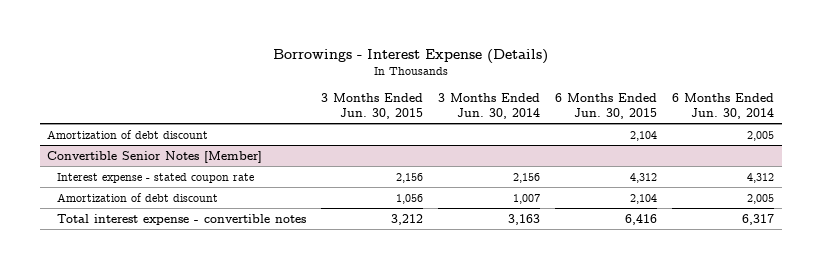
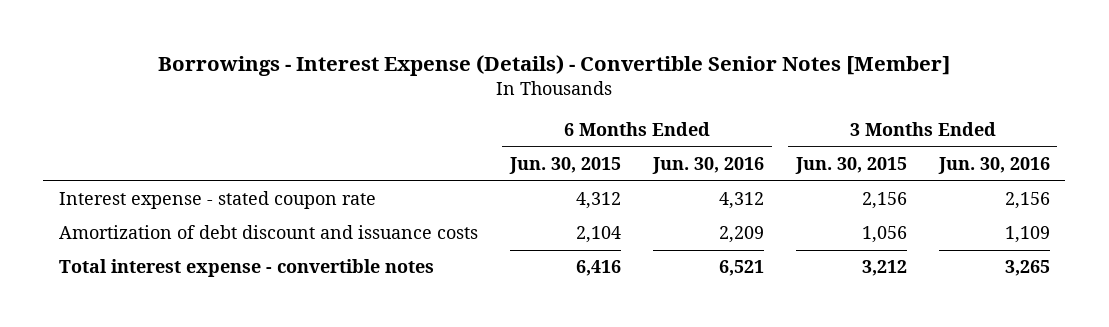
[272,48,548,64] Borrowings - Interest Expense (Details) -> [158,55,951,77] Borrowings - Interest Expense (Details) - Convertible Senior Notes [Member]
[438,93,541,120] 3 Months Ended Jun. 30, 2014 -> none
[672,93,775,120] 6 Months Ended Jun. 30, 2014 -> none
none -> [651,157,764,175] Jun. 30, 2016
none -> [937,157,1050,175] Jun. 30, 2016
[47,129,209,139] Amortization of debt discount -> none
[47,150,263,163] Convertible Senior Notes [Member] -> none
[57,192,219,202] Amortization of debt discount -> [59,225,479,240] Amortization of debt discount and issuance costs

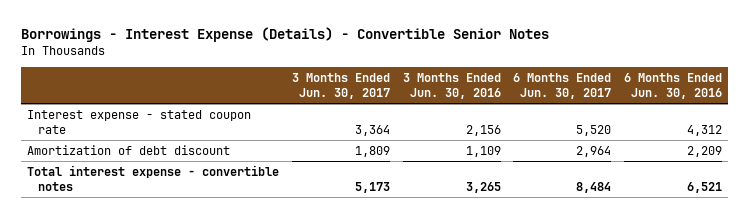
[158,55,951,77] Borrowings - Interest Expense (Details) - Convertible Senior Notes [Member] -> [21,27,550,43] Borrowings - Interest Expense (Details) - Convertible Senior Notes
[509,157,622,175] Jun. 30, 2015 -> none
[794,157,907,175] Jun. 30, 2015 -> none
none -> [292,73,391,100] 3 Months Ended Jun. 30, 2017
none -> [513,73,612,100] 6 Months Ended Jun. 30, 2017
[59,225,479,240] Amortization of debt discount and issuance costs -> [27,144,231,155] Amortization of debt discount

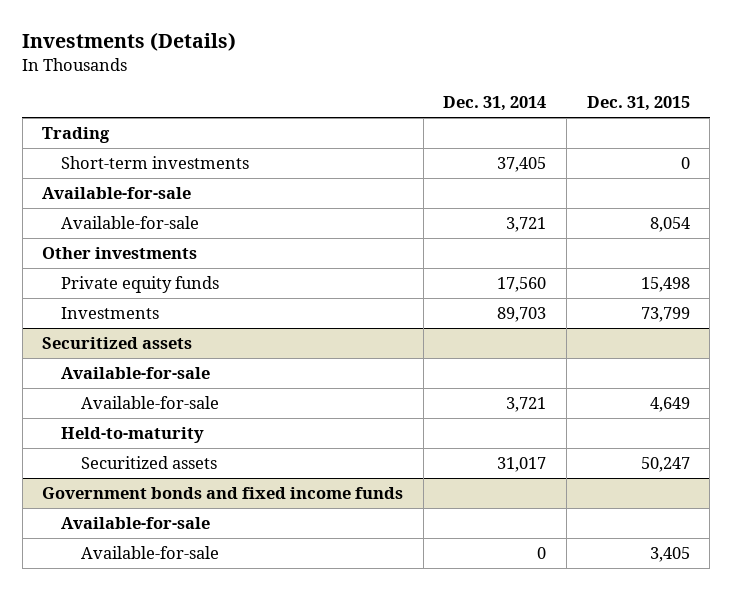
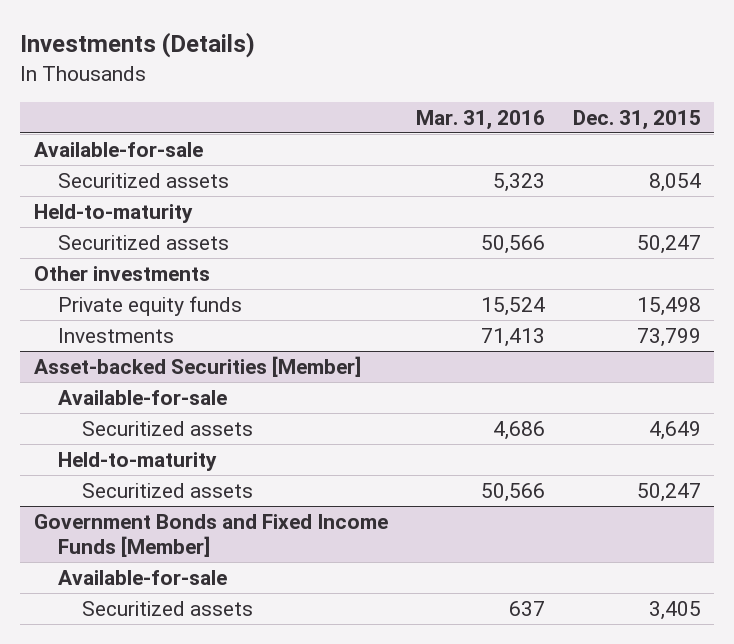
[443,96,547,112] Dec. 31, 2014 -> none
none -> [415,109,545,130] Mar. 31, 2016
[42,126,111,143] Trading -> none
[61,155,250,169] Short-term investments -> none
[61,215,200,229] Available-for-sale -> [57,172,229,188] Securitized assets
none -> [33,203,193,223] Held-to-maturity
none -> [57,234,229,250] Securitized assets
[42,336,193,349] Securitized assets -> [33,355,361,377] Asset-backed Securities [Member]
[80,395,219,409] Available-for-sale -> [82,420,254,436] Securitized assets
[42,486,404,499] Government bonds and fixed income funds -> [33,513,388,558] Government Bonds and Fixed Income Funds [Member]
[80,545,219,559] Available-for-sale -> [82,600,254,616] Securitized assets

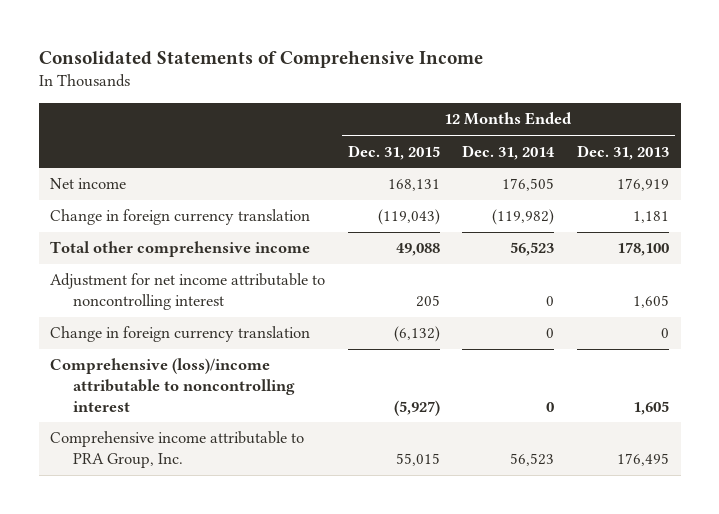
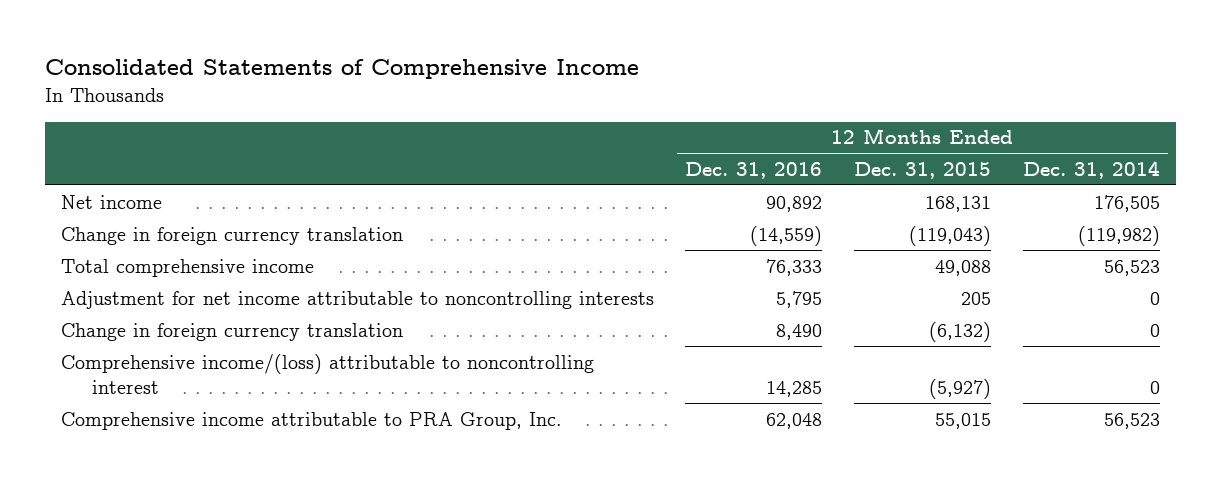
[577,144,670,160] Dec. 31, 2013 -> none
none -> [685,161,823,179] Dec. 31, 2016
[49,241,310,258] Total other comprehensive income -> [60,258,314,277] Total comprehensive income
[49,273,325,311] Adjustment for net income attributable to noncontrolling interest -> [60,290,654,309] Adjustment for net income attributable to noncontrolling interests
[49,358,296,412] Comprehensive (loss)/income attributable to noncontrolling interest -> [60,353,594,394] Comprehensive income/(loss) attributable to noncontrolling interest

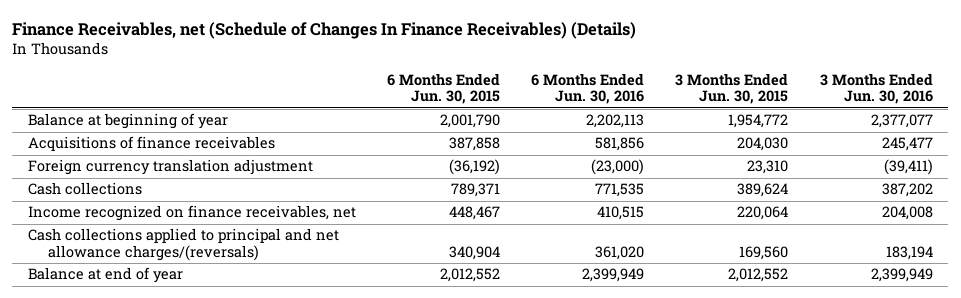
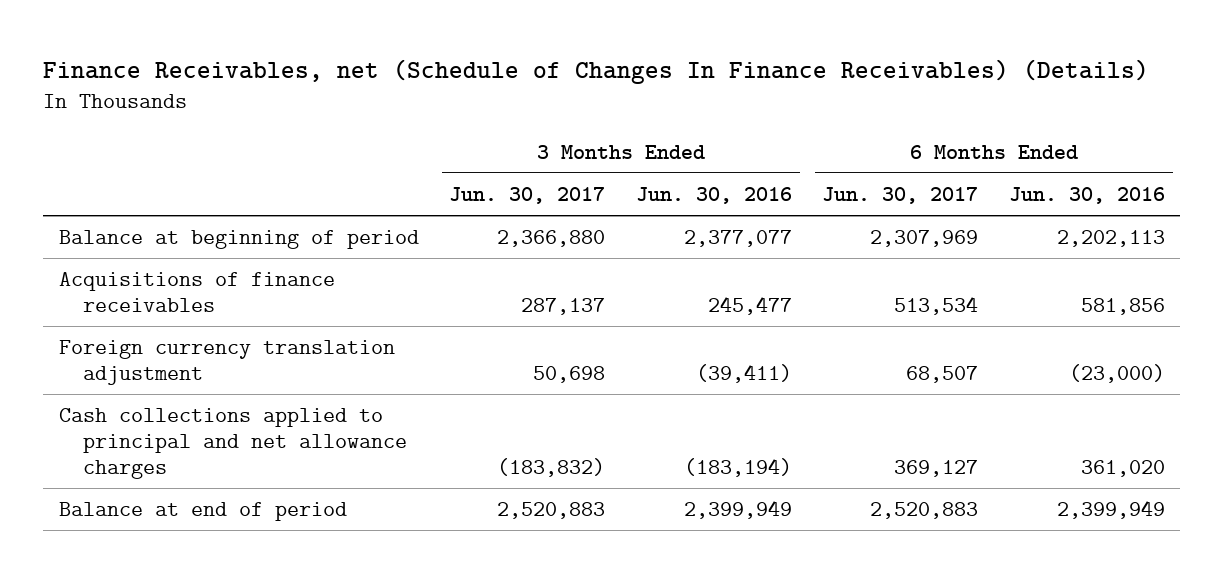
[387,72,501,105] 6 Months Ended Jun. 30, 2015 -> none
[675,72,789,105] 3 Months Ended Jun. 30, 2015 -> none
none -> [449,186,606,204] Jun. 30, 2017
none -> [822,186,979,204] Jun. 30, 2017
[27,113,228,130] Balance at beginning of year -> [58,229,419,249] Balance at beginning of period
[27,182,142,196] Cash collections -> none
[27,205,356,222] Income recognized on finance receivables, net -> none
[27,228,339,262] Cash collections applied to principal and net allowance charges/(reversals) -> [58,407,408,479] Cash collections applied to principal and net allowance charges
[885,246,933,261] 183,194 -> [683,457,792,477] (183,194)
[27,267,183,284] Balance at end of year -> [58,501,347,521] Balance at end of period

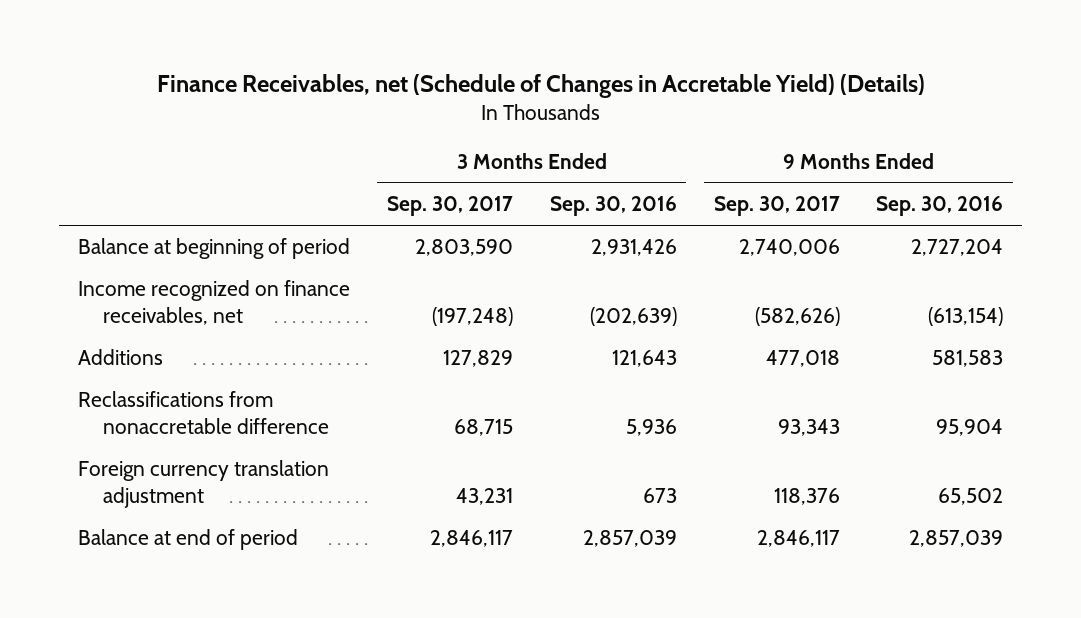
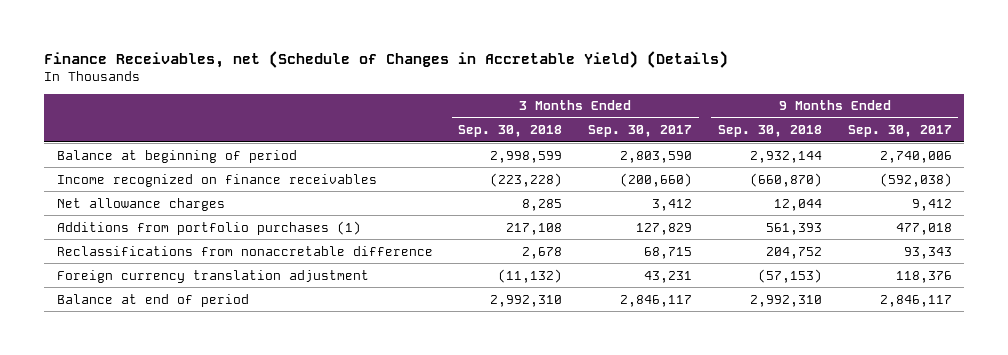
[549,196,677,217] Sep. 30, 2016 -> none
[876,196,1004,217] Sep. 30, 2016 -> none
none -> [458,125,563,138] Sep. 30, 2018
none -> [717,125,822,138] Sep. 30, 2018
[77,280,350,325] Income recognized on finance receivables, net -> [56,173,377,187] Income recognized on finance receivables
[431,306,513,326] (197,248) -> [620,172,693,187] (200,660)
[754,306,840,326] (582,626) -> [879,172,952,187] (592,038)
none -> [56,197,225,211] Net allowance charges
[77,349,163,366] Additions -> [56,220,361,235] Additions from portfolio purchases (1)

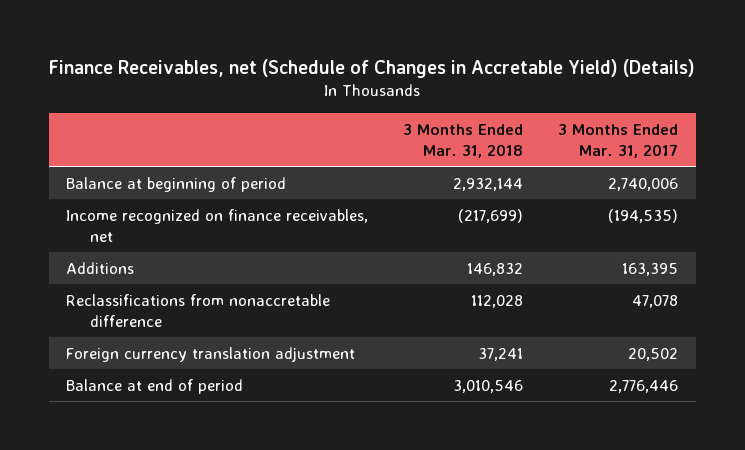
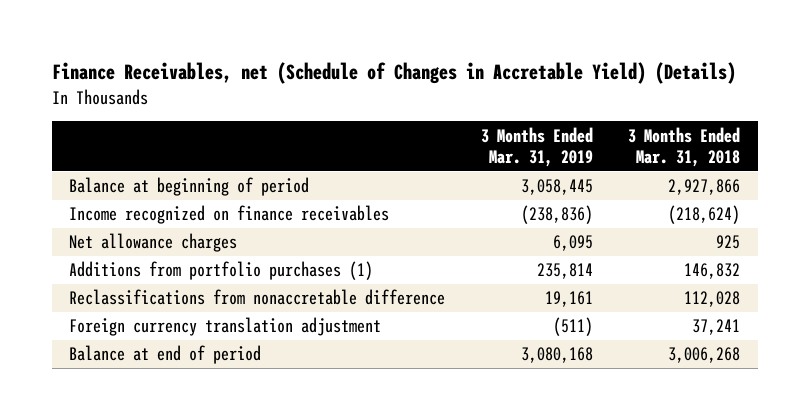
[558,123,679,158] 3 Months Ended Mar. 31, 2017 -> none
none -> [480,126,593,167] 3 Months Ended Mar. 31, 2019
[453,177,524,191] 2,932,144 -> [668,179,741,196] 2,927,866
[66,208,369,242] Income recognized on finance receivables, net -> [69,205,390,225] Income recognized on finance receivables
[458,208,524,223] (217,699) -> [668,205,741,225] (218,624)
none -> [69,233,238,253] Net allowance charges
[66,261,135,274] Additions -> [69,261,374,281] Additions from portfolio purchases (1)
[453,379,524,393] 3,010,546 -> [668,347,741,364] 3,006,268

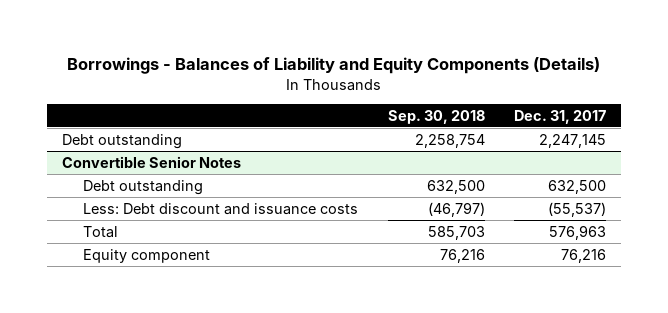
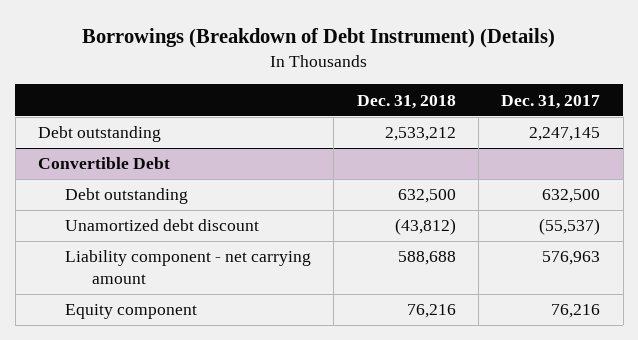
[66,56,600,74] Borrowings - Balances of Liability and Equity Components (Details) -> [82,27,556,48] Borrowings (Breakdown of Debt Instrument) (Details)
[387,109,485,124] Sep. 30, 2018 -> none
none -> [356,94,456,109] Dec. 31, 2018
[61,155,241,168] Convertible Senior Notes -> [38,157,171,170] Convertible Debt
[83,202,359,215] Less: Debt discount and issuance costs -> [65,219,260,232] Unamortized debt discount
[83,225,119,238] Total -> [65,250,312,284] Liability component - net carrying amount

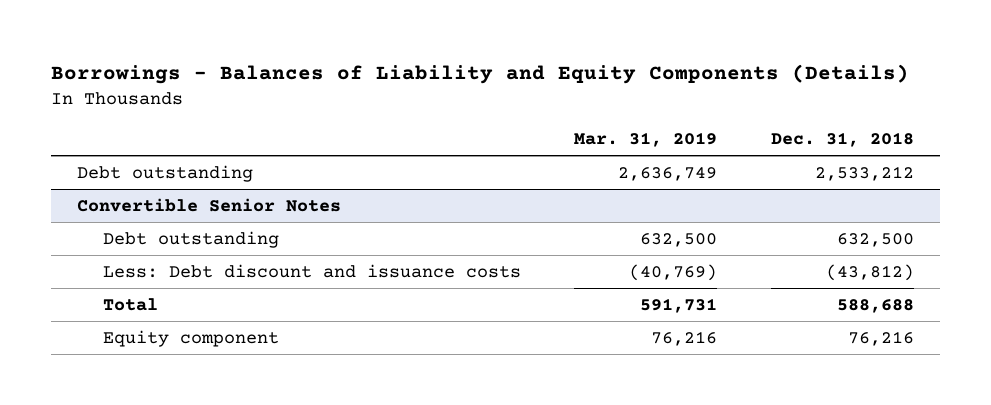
[82,27,556,48] Borrowings (Breakdown of Debt Instrument) (Details) -> [50,64,909,85] Borrowings - Balances of Liability and Equity Components (Details)
[501,94,601,109] Dec. 31, 2017 -> none
none -> [574,132,718,148] Mar. 31, 2019
[38,157,171,170] Convertible Debt -> [77,197,342,212] Convertible Senior Notes
[65,219,260,232] Unamortized debt discount -> [103,263,522,278] Less: Debt discount and issuance costs
[65,250,312,284] Liability component - net carrying amount -> [103,297,159,311] Total

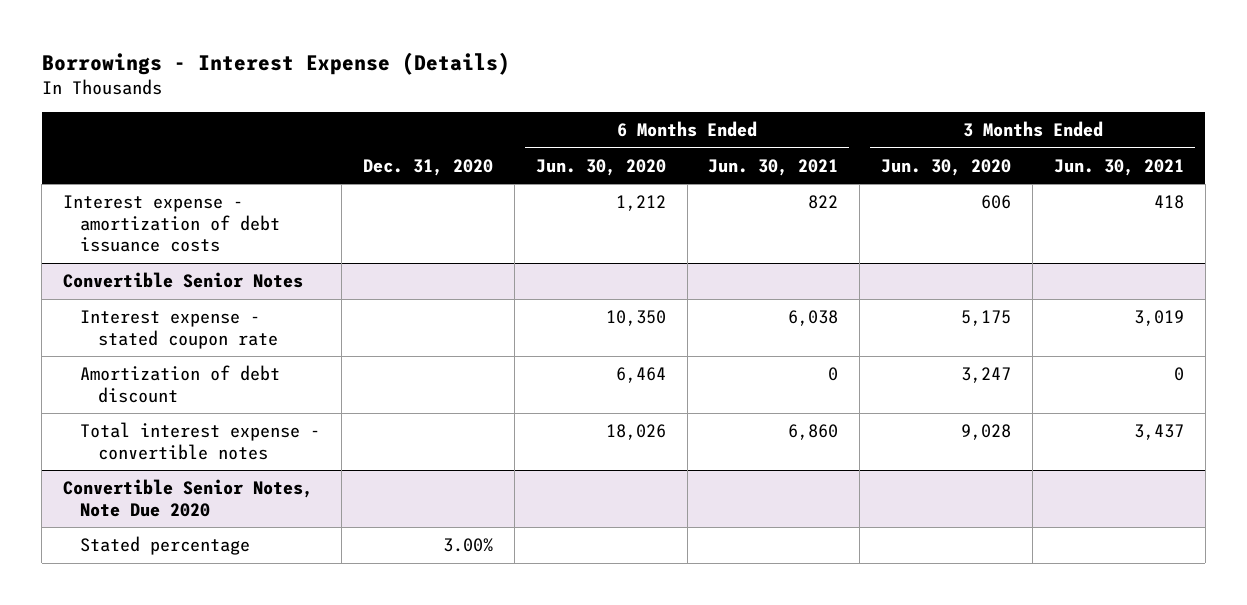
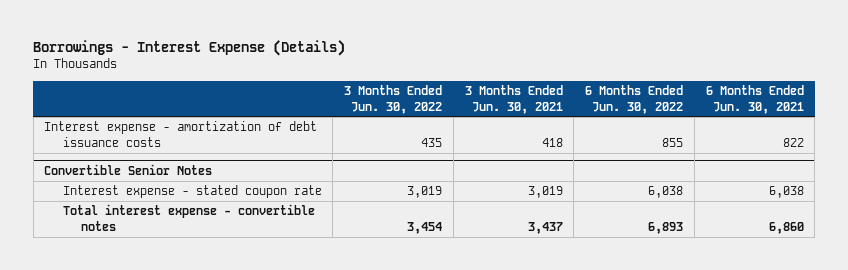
[363,158,494,176] Dec. 31, 2020 -> none
[535,158,666,176] Jun. 30, 2020 -> none
[881,158,1012,176] Jun. 30, 2020 -> none
none -> [344,84,443,114] 3 Months Ended Jun. 30, 2022
none -> [585,84,684,114] 6 Months Ended Jun. 30, 2022
[80,365,281,403] Amortization of debt discount -> none
[63,479,314,517] Convertible Senior Notes, Note Due 2020 -> none
[80,536,251,556] Stated percentage -> none

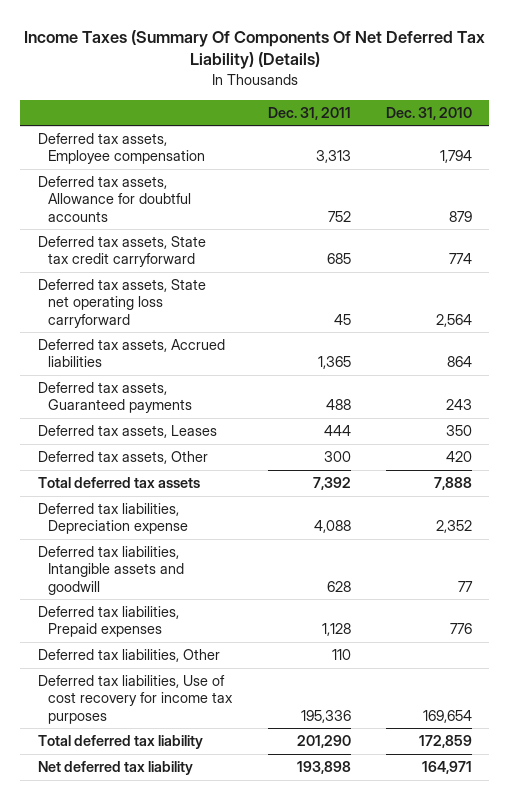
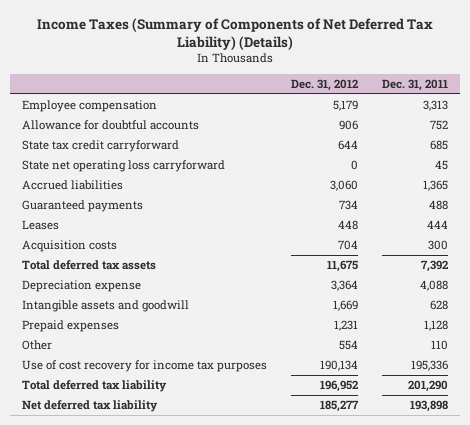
[23,29,485,70] Income Taxes (Summary Of Components Of Net Deferred Tax Liability) (Details) -> [37,17,434,50] Income Taxes (Summary of Components of Net Deferred Tax Liability) (Details)
[385,106,472,120] Dec. 31, 2010 -> none
none -> [291,79,359,92] Dec. 31, 2012
[38,133,206,165] Deferred tax assets, Employee compensation -> [22,100,158,113] Employee compensation
[38,176,192,222] Deferred tax assets, Allowance for doubtful accounts -> [22,120,200,131] Allowance for doubtful accounts
[38,236,207,268] Deferred tax assets, State tax credit carryforward -> [22,140,180,153] State tax credit carryforward
[38,279,207,328] Deferred tax assets, State net operating loss carryforward -> [22,160,226,173] State net operating loss carryforward
[38,339,226,368] Deferred tax assets, Accrued liabilities -> [22,180,124,191] Accrued liabilities
[38,382,193,414] Deferred tax assets, Guaranteed payments -> [22,200,144,213] Guaranteed payments
[38,425,218,439] Deferred tax assets, Leases -> [22,220,60,231] Leases
[38,451,209,465] Deferred tax assets, Other -> [22,240,118,253] Acquisition costs
[38,503,189,535] Deferred tax liabilities, Depreciation expense -> [22,280,142,293] Depreciation expense
[38,546,185,595] Deferred tax liabilities, Intangible assets and goodwill -> [22,300,190,313] Intangible assets and goodwill
[38,606,180,638] Deferred tax liabilities, Prepaid expenses -> [22,320,120,333] Prepaid expenses
[38,649,221,663] Deferred tax liabilities, Other -> [22,340,53,351] Other
[38,675,234,724] Deferred tax liabilities, Use of cost recovery for income tax purposes -> [22,360,268,373] Use of cost recovery for income tax purposes

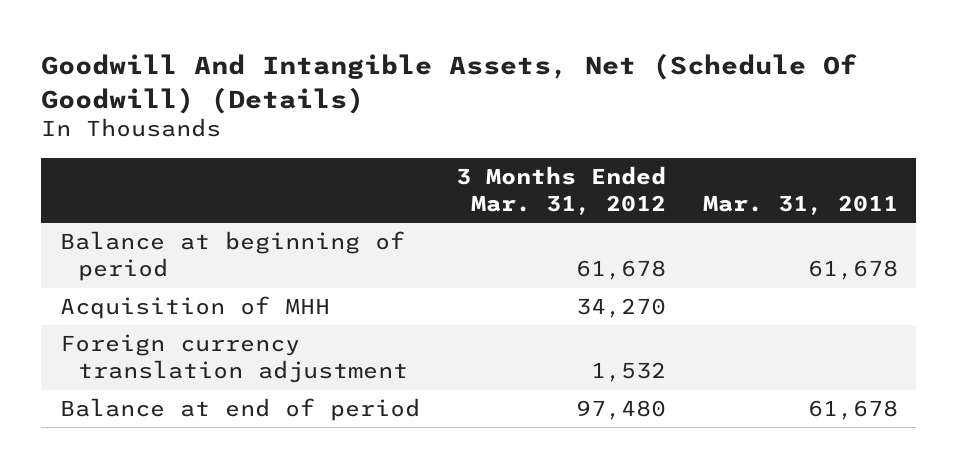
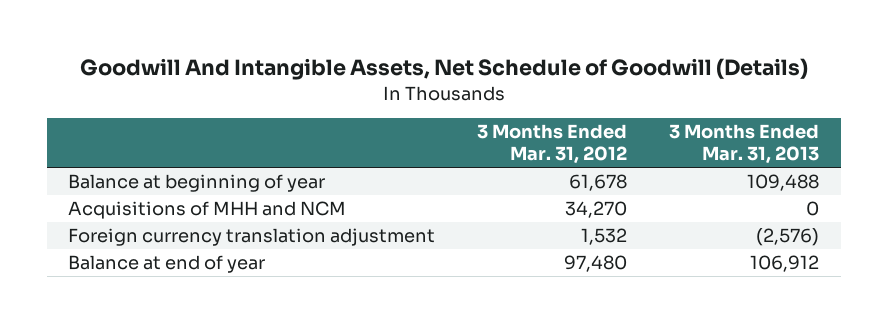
[41,53,858,114] Goodwill And Intangible Assets, Net (Schedule Of Goodwill) (Details) -> [79,58,808,81] Goodwill And Intangible Assets, Net Schedule of Goodwill (Details)
[702,195,898,216] Mar. 31, 2011 -> none
none -> [669,123,820,165] 3 Months Ended Mar. 31, 2013
[59,231,405,282] Balance at beginning of period -> [68,174,326,193] Balance at beginning of year
[59,296,330,320] Acquisition of MHH -> [68,201,347,220] Acquisitions of MHH and NCM
[59,398,420,422] Balance at end of period -> [68,255,266,274] Balance at end of year

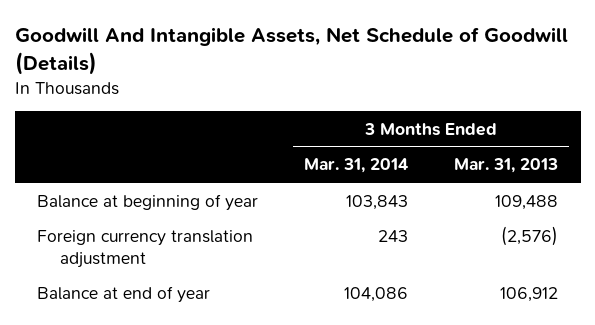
[477,123,628,165] 3 Months Ended Mar. 31, 2012 -> none
none -> [304,158,409,174] Mar. 31, 2014
[68,201,347,220] Acquisitions of MHH and NCM -> none

